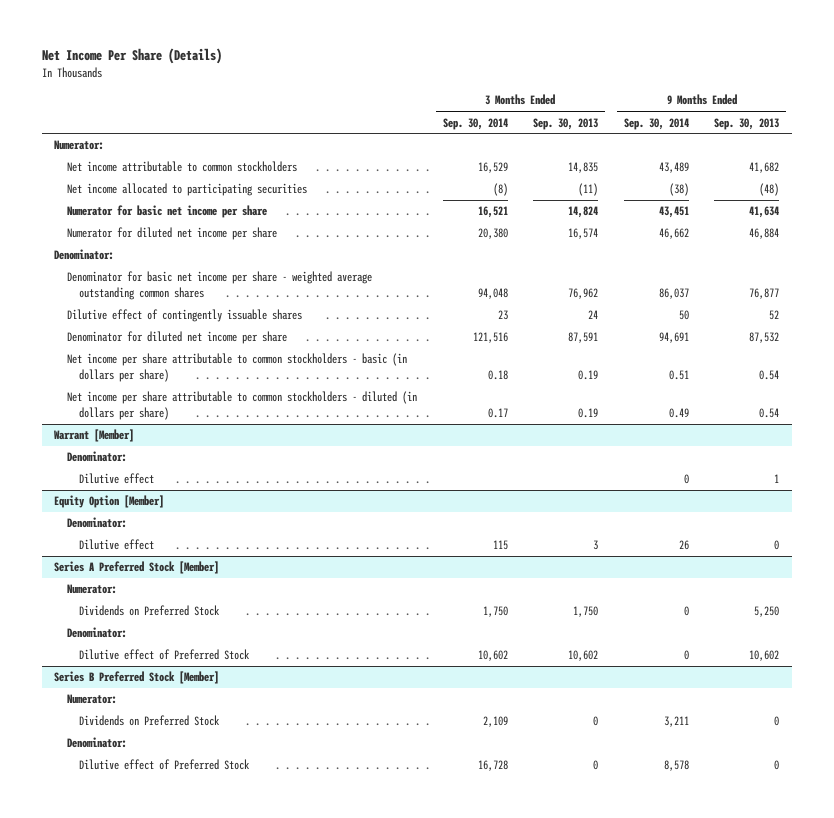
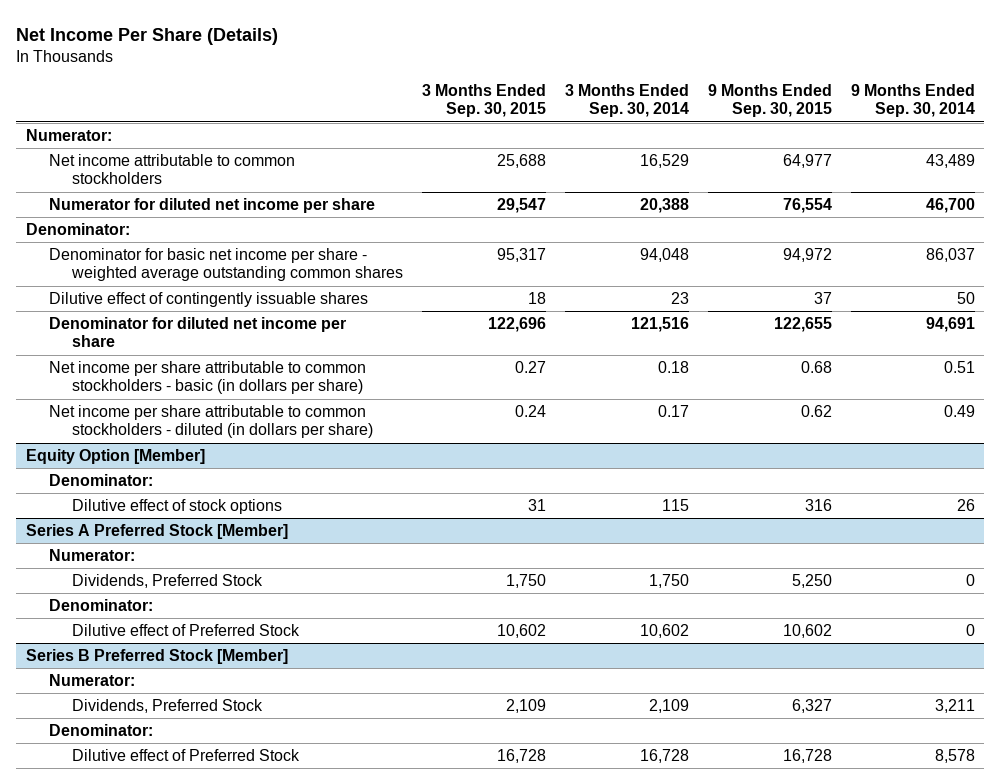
[533,117,599,130] Sep. 30, 2013 -> none
[714,117,780,130] Sep. 30, 2013 -> none
none -> [421,84,546,118] 3 Months Ended Sep. 30, 2015
none -> [707,84,832,118] 9 Months Ended Sep. 30, 2015
[66,183,307,197] Net income allocated to participating securities -> none
[66,205,267,219] Numerator for basic net income per share -> none
[477,228,508,240] 20,380 -> [639,198,689,214] 20,388
[658,228,689,240] 46,662 -> [925,198,975,214] 46,700
[54,429,135,443] Warrant [Member] -> none
[66,451,127,463] Denominator: -> none
[79,473,155,485] Dilutive effect -> none
[79,539,155,551] Dilutive effect -> [71,499,282,515] Dilutive effect of stock options
[79,605,221,617] Dividends on Preferred Stock -> [71,574,263,589] Dividends, Preferred Stock
[79,715,221,727] Dividends on Preferred Stock -> [71,699,263,714] Dividends, Preferred Stock

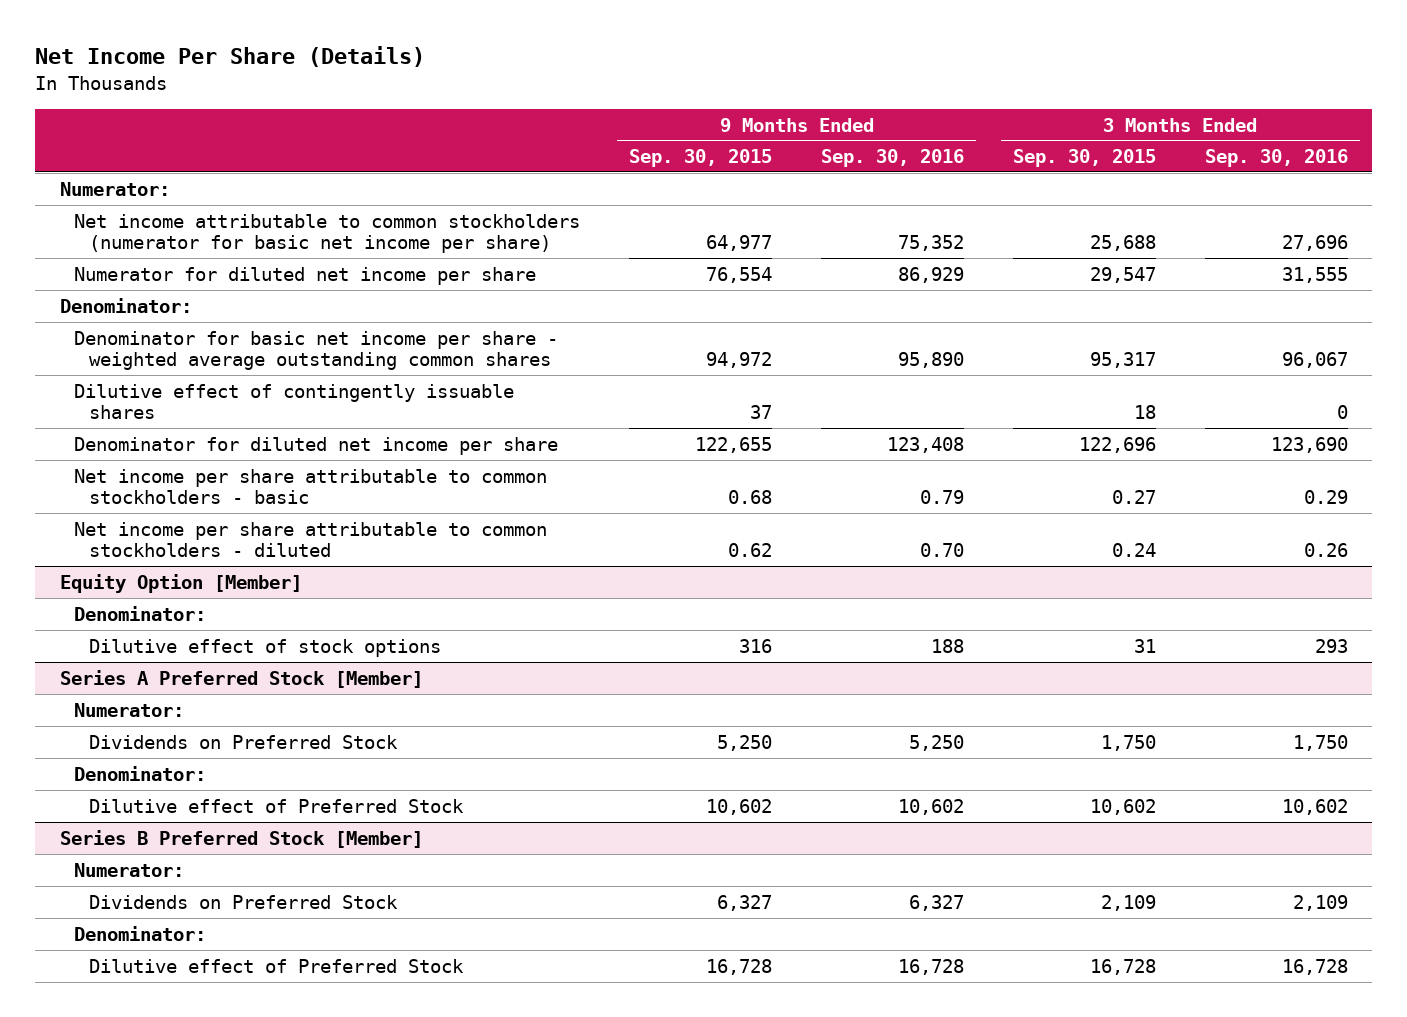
[564,84,689,118] 3 Months Ended Sep. 30, 2014 -> none
[850,84,975,118] 9 Months Ended Sep. 30, 2014 -> none
none -> [821,149,965,168] Sep. 30, 2016
none -> [1204,149,1348,168] Sep. 30, 2016
[48,154,295,185] Net income attributable to common stockholders -> [74,213,581,254] Net income attributable to common stockholders (numerator for basic net income per share)
[48,361,366,395] Net income per share attributable to common stockholders - basic (in dollars per share) -> [74,468,548,505] Net income per share attributable to common stockholders - basic
[48,405,373,439] Net income per share attributable to common stockholders - diluted (in dollars per share) -> [74,521,548,558] Net income per share attributable to common stockholders - diluted
[71,574,263,589] Dividends, Preferred Stock -> [88,734,398,749] Dividends on Preferred Stock
[71,699,263,714] Dividends, Preferred Stock -> [88,894,398,909] Dividends on Preferred Stock

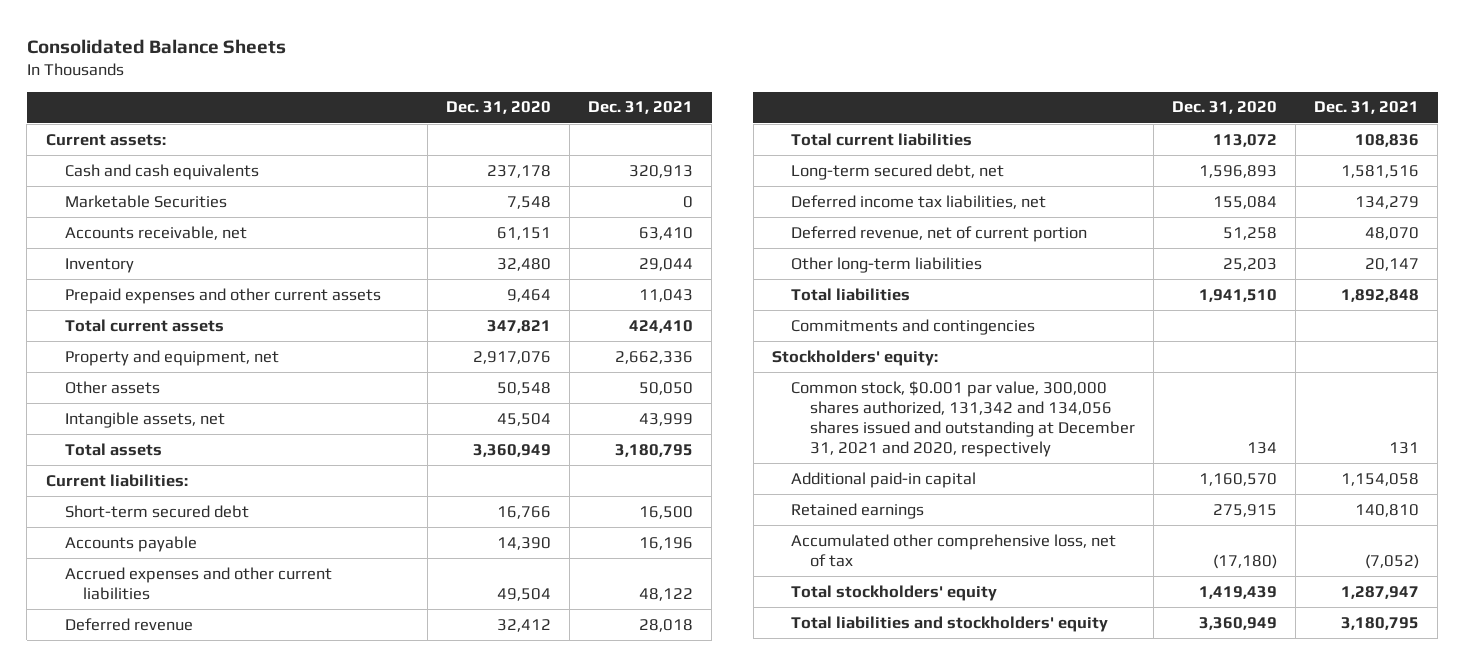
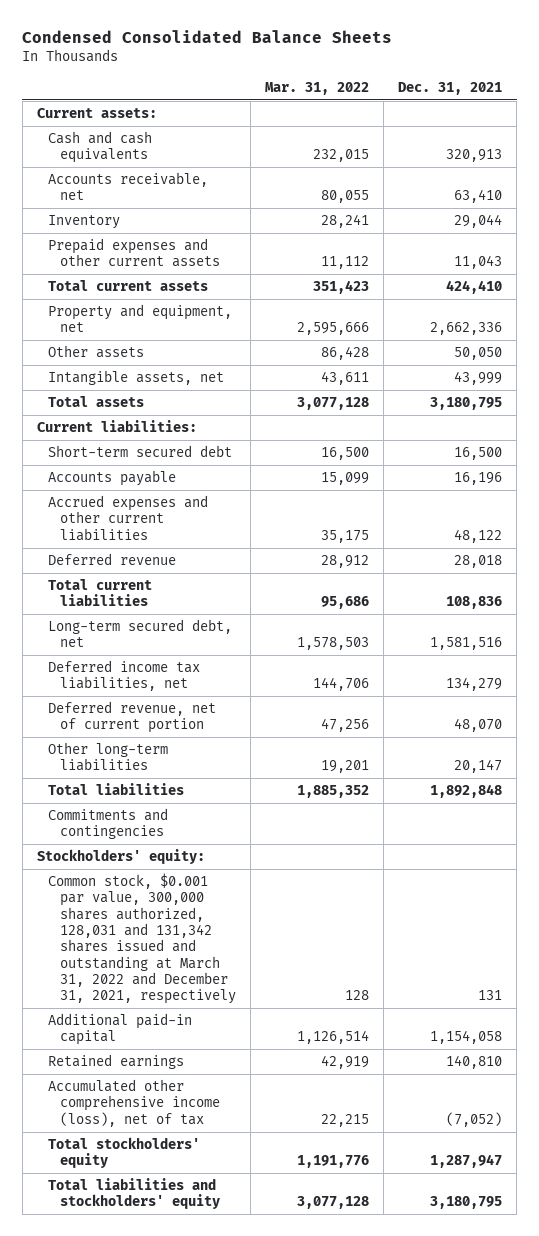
[26,38,286,54] Consolidated Balance Sheets -> [22,30,393,44] Condensed Consolidated Balance Sheets
[445,101,551,115] Dec. 31, 2020 -> none
none -> [265,81,370,95] Mar. 31, 2022
[64,194,227,208] Marketable Securities -> none
[790,380,1135,458] Common stock, $0.001 par value, 300,000 shares authorized, 131,342 and 134,056 shares issued and outstanding at December 31, 2021 and 2020, respectively -> [48,873,237,1005] Common stock, $0.001 par value, 300,000 shares authorized, 128,031 and 131,342 shares issued and outstanding at March 31, 2022 and December 31, 2021, respectively
[790,533,1116,567] Accumulated other comprehensive loss, net of tax -> [48,1079,221,1127] Accumulated other comprehensive income (loss), net of tax

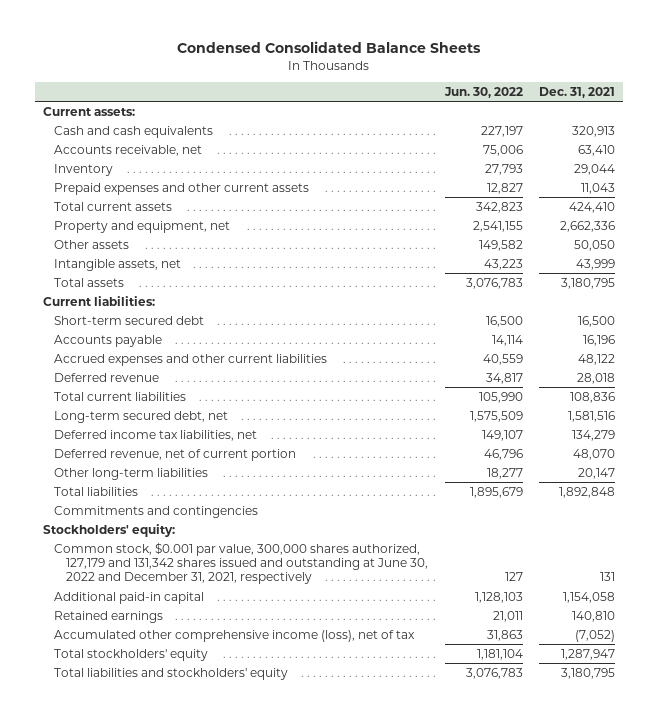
[265,81,370,95] Mar. 31, 2022 -> none
none -> [443,86,523,98] Jun. 30, 2022
[48,873,237,1005] Common stock, $0.001 par value, 300,000 shares authorized, 128,031 and 131,342 shares issued and outstanding at March 31, 2022 and December 31, 2021, respectively -> [54,541,429,585] Common stock, $0.001 par value, 300,000 shares authorized, 127,179 and 131,342 shares issued and outstanding at June 30, 2022 and December 31, 2021, respectively

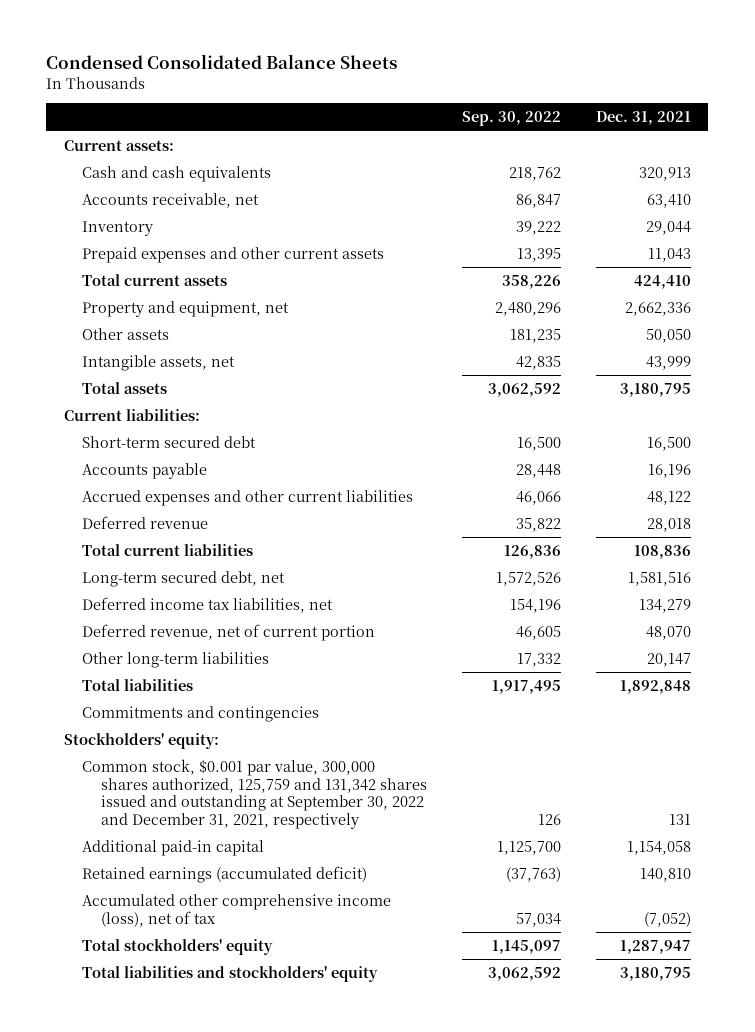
[443,86,523,98] Jun. 30, 2022 -> none
none -> [461,111,561,127] Sep. 30, 2022
[54,541,429,585] Common stock, $0.001 par value, 300,000 shares authorized, 127,179 and 131,342 shares issued and outstanding at June 30, 2022 and December 31, 2021, respectively -> [82,759,427,829] Common stock, $0.001 par value, 300,000 shares authorized, 125,759 and 131,342 shares issued and outstanding at September 30, 2022 and December 31, 2021, respectively
[54,610,164,623] Retained earnings -> [82,866,368,884] Retained earnings (accumulated deficit)

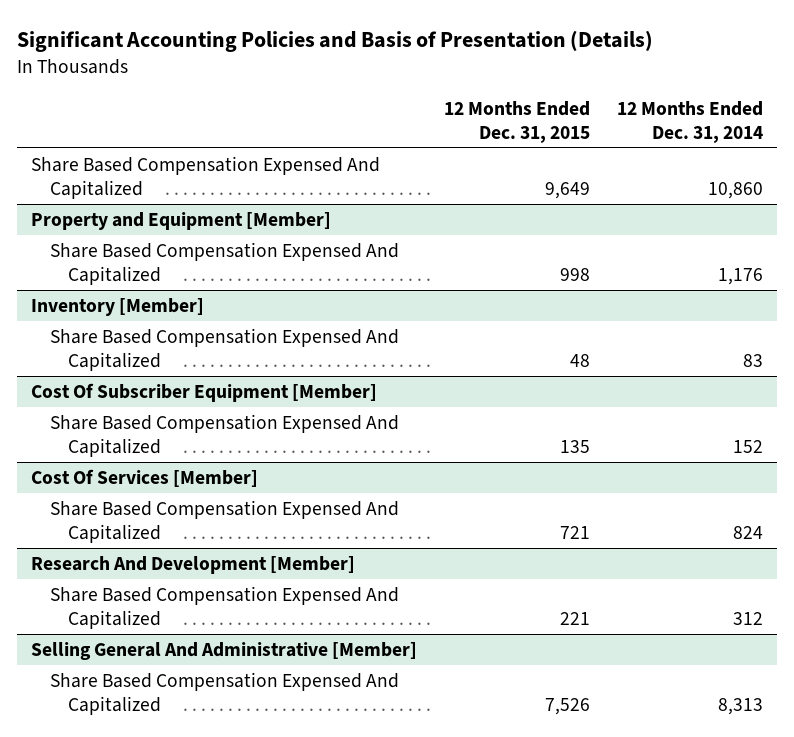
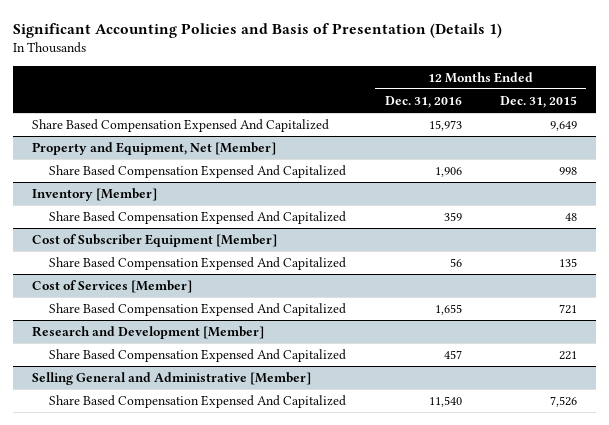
[17,30,654,53] Significant Accounting Policies and Basis of Presentation (Details) -> [12,23,502,39] Significant Accounting Policies and Basis of Presentation (Details 1)
[617,100,764,143] 12 Months Ended Dec. 31, 2014 -> none
none -> [384,95,462,108] Dec. 31, 2016
[30,211,331,230] Property and Equipment [Member] -> [32,141,277,155] Property and Equipment, Net [Member]
[30,382,377,402] Cost Of Subscriber Equipment [Member] -> [32,233,278,247] Cost of Subscriber Equipment [Member]
[30,468,258,487] Cost Of Services [Member] -> [32,279,193,293] Cost of Services [Member]
[30,555,355,574] Research And Development [Member] -> [32,325,265,339] Research and Development [Member]
[30,641,417,660] Selling General And Administrative [Member] -> [32,371,312,385] Selling General and Administrative [Member]

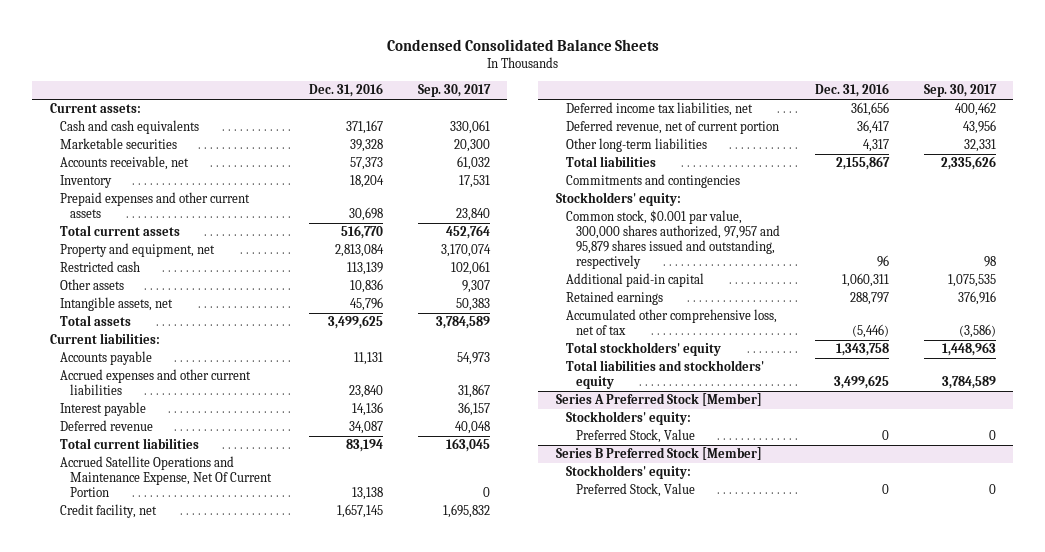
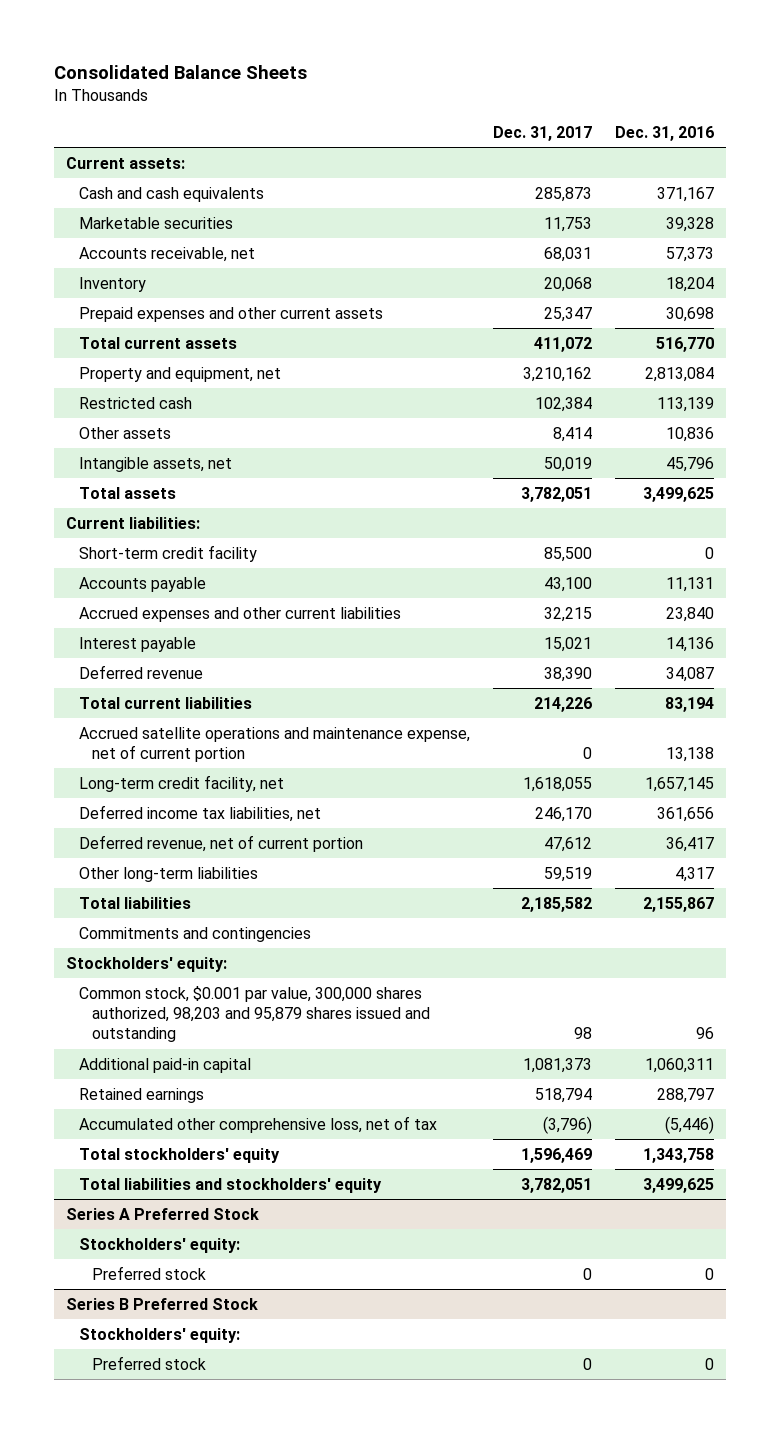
[386,39,659,52] Condensed Consolidated Balance Sheets -> [54,65,308,80] Consolidated Balance Sheets
[417,84,491,98] Sep. 30, 2017 -> none
none -> [493,126,593,142] Dec. 31, 2017
none -> [78,544,257,562] Short-term credit facility
[59,456,273,498] Accrued Satellite Operations and Maintenance Expense, Net Of Current Portion -> [78,726,470,763] Accrued satellite operations and maintenance expense, net of current portion
[59,504,157,519] Credit facility, net -> [78,774,284,792] Long-term credit facility, net
[565,210,781,269] Common stock, $0.001 par value, 300,000 shares authorized, 97,957 and 95,879 shares issued and outstanding, respectively -> [78,985,431,1043] Common stock, $0.001 par value, 300,000 shares authorized, 98,203 and 95,879 shares issued and outstanding
[555,393,762,407] Series A Preferred Stock [Member] -> [65,1207,259,1220] Series A Preferred Stock
[576,429,696,444] Preferred Stock, Value -> [92,1265,207,1280] Preferred stock
[555,447,762,461] Series B Preferred Stock [Member] -> [65,1297,258,1310] Series B Preferred Stock
[576,483,696,498] Preferred Stock, Value -> [92,1355,207,1370] Preferred stock

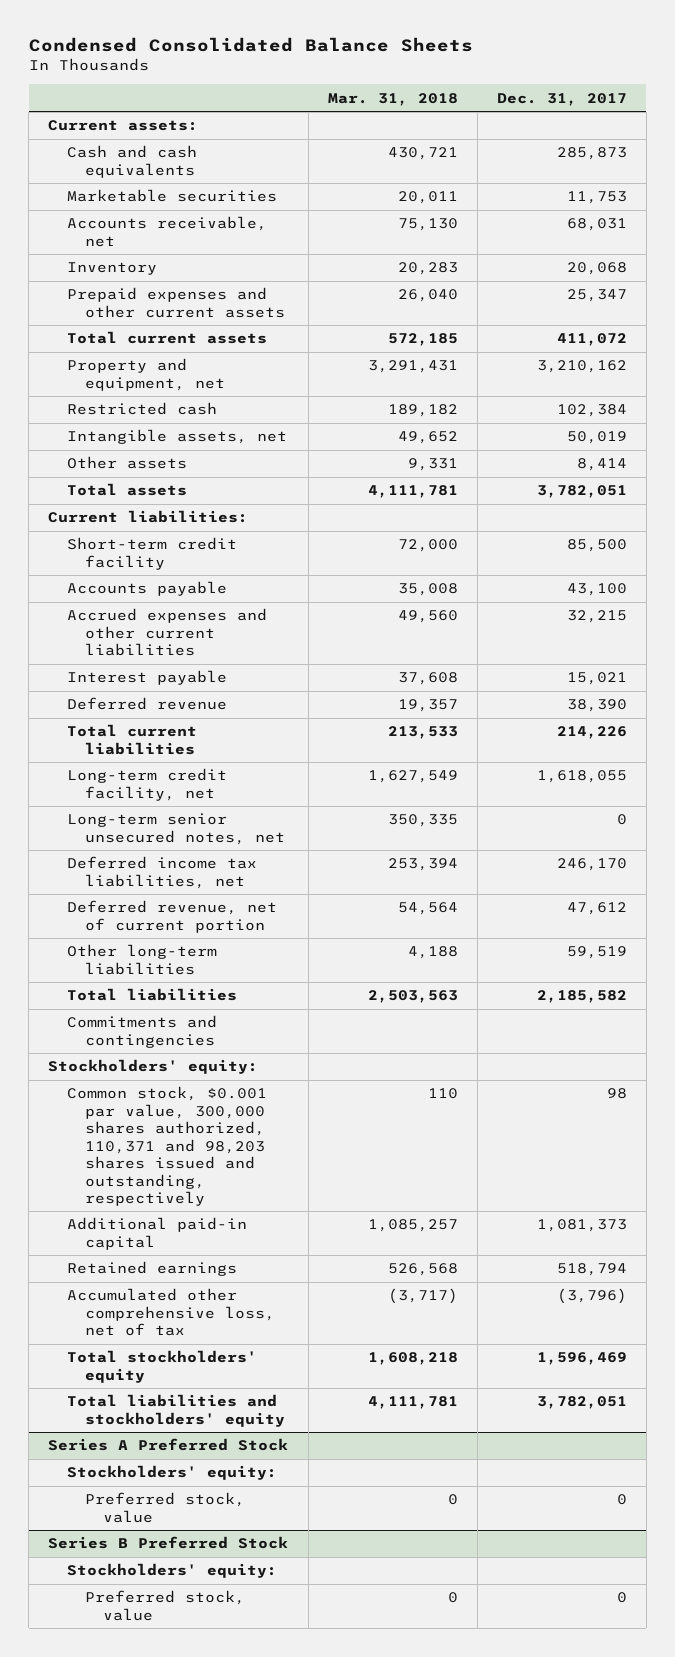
[54,65,308,80] Consolidated Balance Sheets -> [28,37,473,53] Condensed Consolidated Balance Sheets
[615,126,715,142] Dec. 31, 2016 -> none
none -> [327,92,458,106] Mar. 31, 2018
[78,426,171,439] Other assets -> [66,456,187,470] Other assets
[78,726,470,763] Accrued satellite operations and maintenance expense, net of current portion -> none
none -> [66,813,285,845] Long-term senior unsecured notes, net
[78,985,431,1043] Common stock, $0.001 par value, 300,000 shares authorized, 98,203 and 95,879 shares issued and outstanding -> [66,1086,267,1207] Common stock, $0.001 par value, 300,000 shares authorized, 110,371 and 98,203 shares issued and outstanding, respectively
[92,1265,207,1280] Preferred stock -> [84,1492,245,1523] Preferred stock, value
[92,1355,207,1370] Preferred stock -> [84,1590,245,1621] Preferred stock, value

